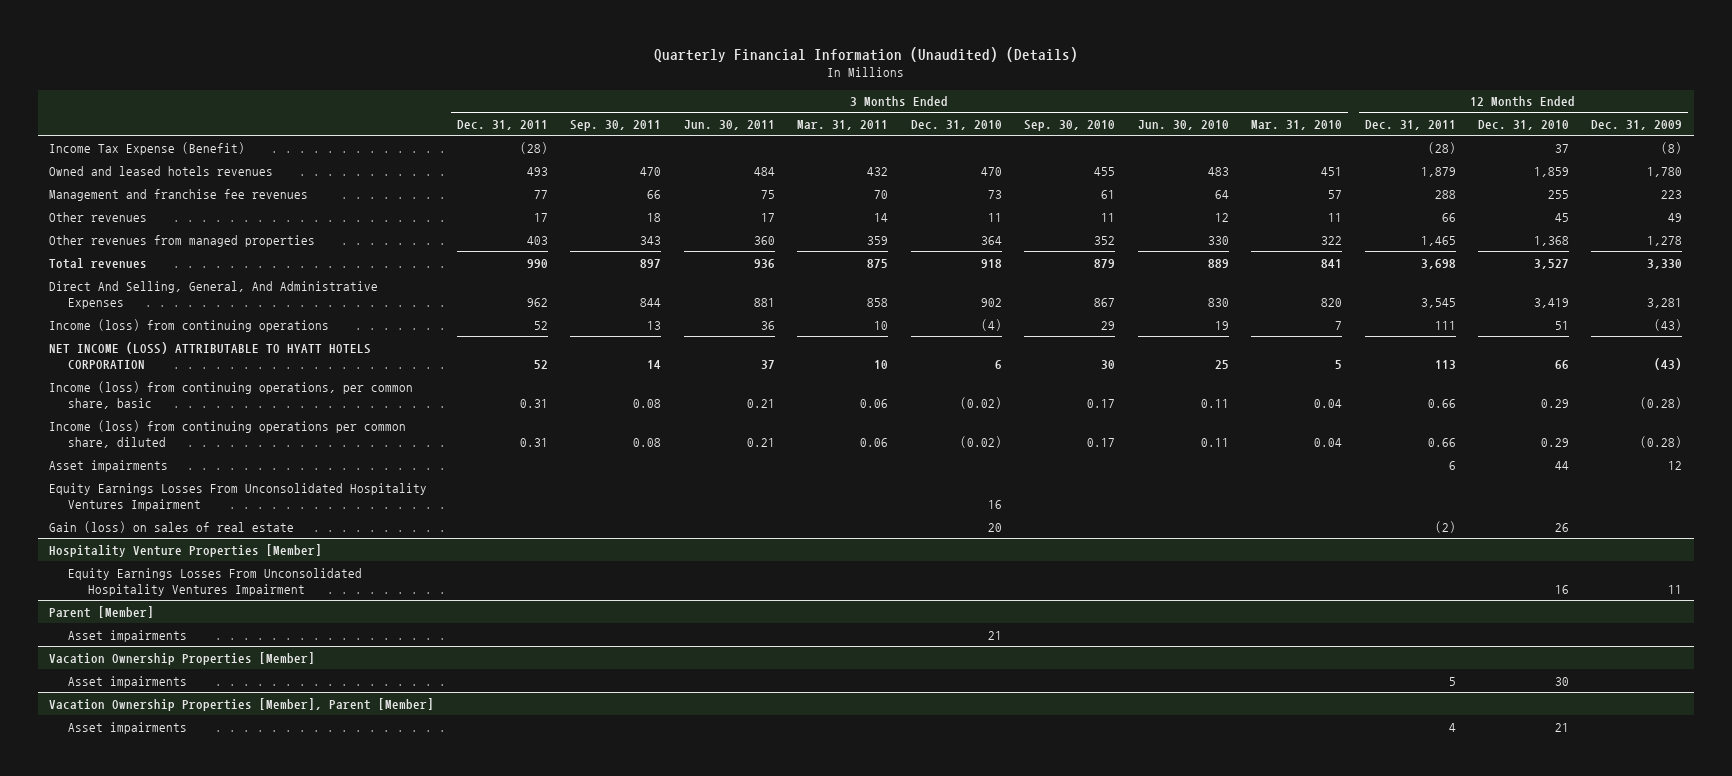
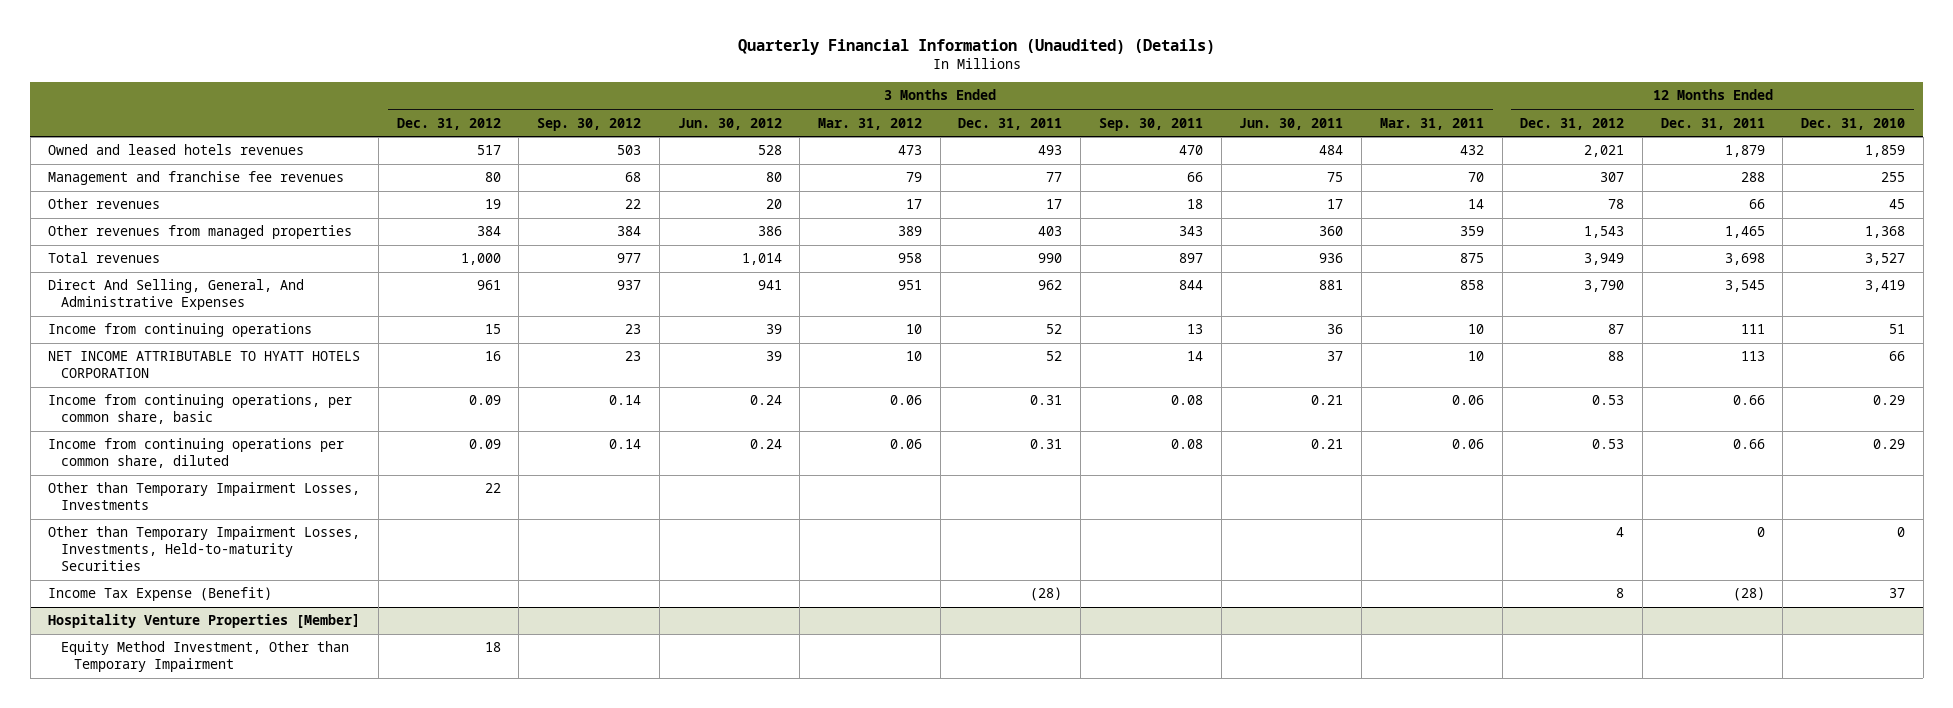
[910,119,1002,130] Dec. 31, 2010 -> none
[1024,119,1116,131] Sep. 30, 2010 -> none
[1137,119,1229,130] Jun. 30, 2010 -> none
[1251,119,1343,130] Mar. 31, 2010 -> none
[1591,119,1683,130] Dec. 31, 2009 -> none
none -> [396,117,501,130] Dec. 31, 2012
none -> [537,117,642,131] Sep. 30, 2012
none -> [677,117,782,130] Jun. 30, 2012
none -> [818,117,923,130] Mar. 31, 2012
none -> [1520,117,1625,130] Dec. 31, 2012
[49,459,169,472] Asset impairments -> none
[49,482,428,511] Equity Earnings Losses From Unconsolidated Hospitality Ventures Impairment -> none
[49,520,295,533] Gain (loss) on sales of real estate -> none
[49,318,330,332] Income (loss) from continuing operations -> [48,323,313,338] Income from continuing operations
[49,341,372,369] NET INCOME (LOSS) ATTRIBUTABLE TO HYATT HOTELS CORPORATION -> [48,351,361,379] NET INCOME ATTRIBUTABLE TO HYATT HOTELS CORPORATION
[49,380,414,409] Income (loss) from continuing operations, per common share, basic -> [48,394,353,425] Income from continuing operations, per common share, basic
[49,419,407,448] Income (loss) from continuing operations per common share, diluted -> [48,438,345,469] Income from continuing operations per common share, diluted
none -> [48,482,361,511] Other than Temporary Impairment Losses, Investments
none -> [48,526,361,572] Other than Temporary Impairment Losses, Investments, Held-to-maturity Securities
[49,141,246,155] Income Tax Expense (Benefit) -> [48,587,273,602] Income Tax Expense (Benefit)
[68,567,363,596] Equity Earnings Losses From Unconsolidated Hospitality Ventures Impairment -> none
[49,605,155,618] Parent [Member] -> none
[68,629,188,642] Asset impairments -> none
[49,651,316,665] Vacation Ownership Properties [Member] -> none
[68,675,188,688] Asset impairments -> none
[49,697,435,711] Vacation Ownership Properties [Member], Parent [Member] -> none
[68,721,188,734] Asset impairments -> none
none -> [61,641,350,673] Equity Method Investment, Other than Temporary Impairment

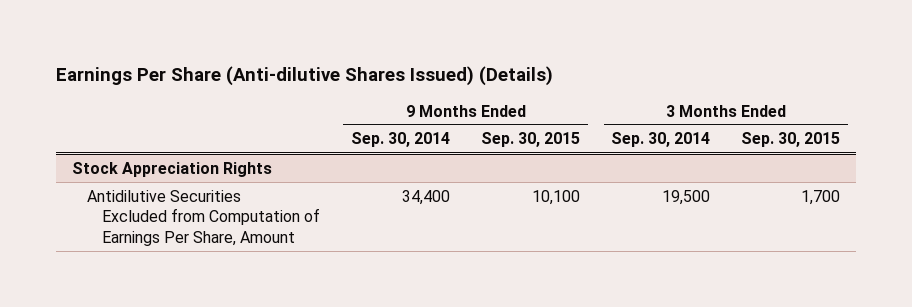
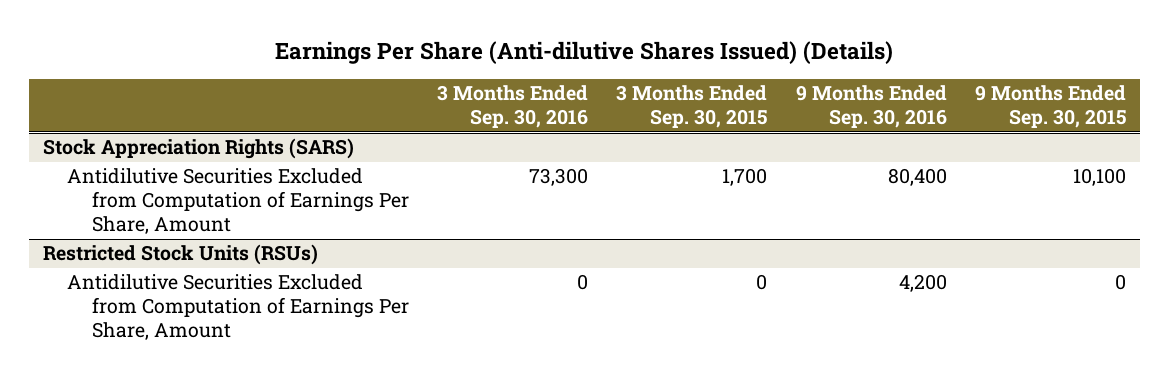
[351,132,451,148] Sep. 30, 2014 -> none
[611,132,711,148] Sep. 30, 2014 -> none
none -> [437,85,589,129] 3 Months Ended Sep. 30, 2016
none -> [795,85,947,129] 9 Months Ended Sep. 30, 2016
[71,161,272,177] Stock Appreciation Rights -> [42,138,354,160] Stock Appreciation Rights (SARS)
none -> [42,244,318,266] Restricted Stock Units (RSUs)
none -> [67,274,409,341] Antidilutive Securities Excluded from Computation of Earnings Per Share, Amount

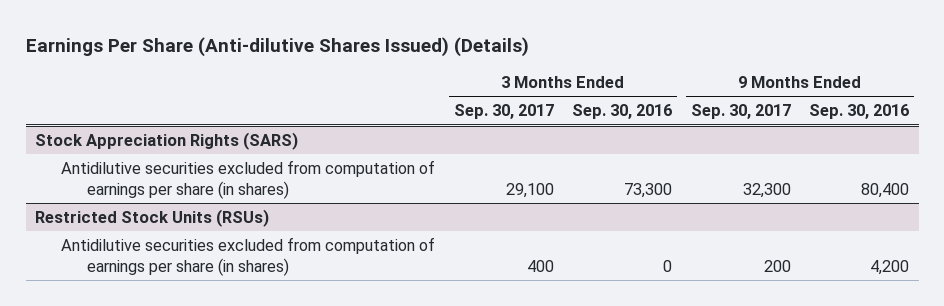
[616,85,768,129] 3 Months Ended Sep. 30, 2015 -> none
[974,85,1126,129] 9 Months Ended Sep. 30, 2015 -> none
none -> [453,104,554,120] Sep. 30, 2017
none -> [690,104,791,120] Sep. 30, 2017
[67,168,409,235] Antidilutive Securities Excluded from Computation of Earnings Per Share, Amount -> [61,159,436,200] Antidilutive securities excluded from computation of earnings per share (in shares)
[67,274,409,341] Antidilutive Securities Excluded from Computation of Earnings Per Share, Amount -> [61,236,436,277] Antidilutive securities excluded from computation of earnings per share (in shares)

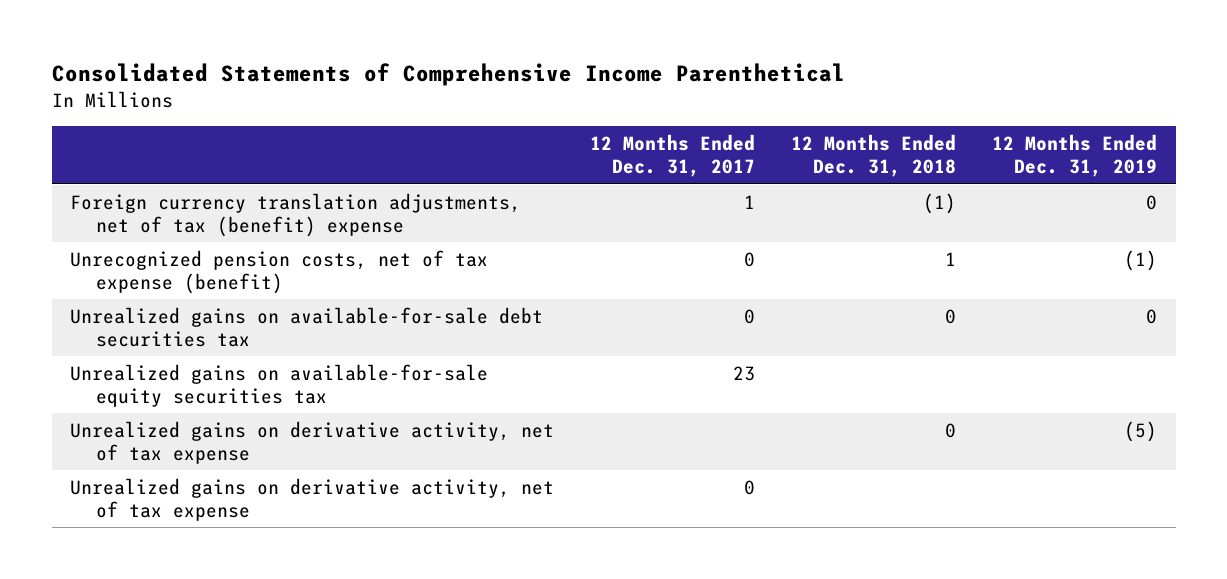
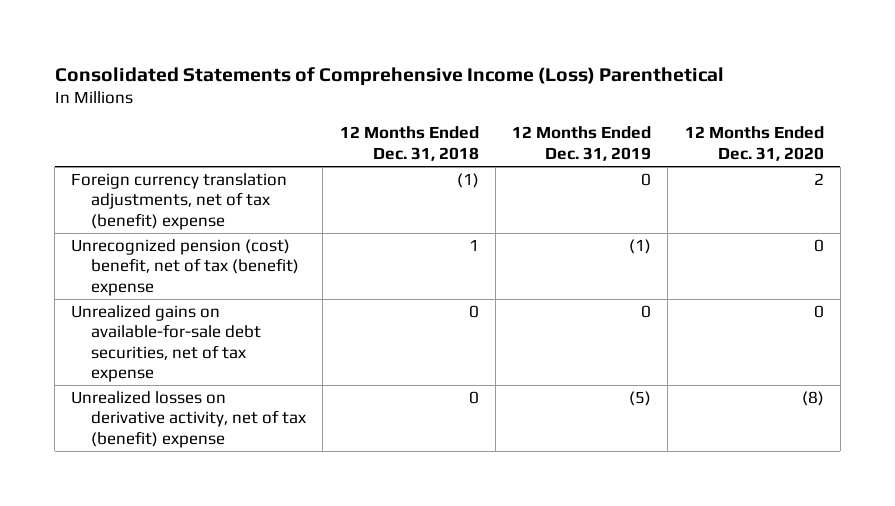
[51,63,845,87] Consolidated Statements of Comprehensive Income Parenthetical -> [54,66,724,86] Consolidated Statements of Comprehensive Income (Loss) Parenthetical
[589,134,755,178] 12 Months Ended Dec. 31, 2017 -> none
none -> [684,126,824,161] 12 Months Ended Dec. 31, 2020
[69,363,488,407] Unrealized gains on available-for-sale equity securities tax -> none
[69,477,554,521] Unrealized gains on derivative activity, net of tax expense -> none
[69,249,488,294] Unrecognized pension costs, net of tax expense (benefit) -> [71,239,300,296] Unrecognized pension (cost) benefit, net of tax (benefit) expense
[69,306,543,347] Unrealized gains on available-for-sale debt securities tax -> [71,305,262,382] Unrealized gains on available-for-sale debt securities, net of tax expense
[69,420,554,464] Unrealized gains on derivative activity, net of tax expense -> [71,391,307,448] Unrealized losses on derivative activity, net of tax (benefit) expense

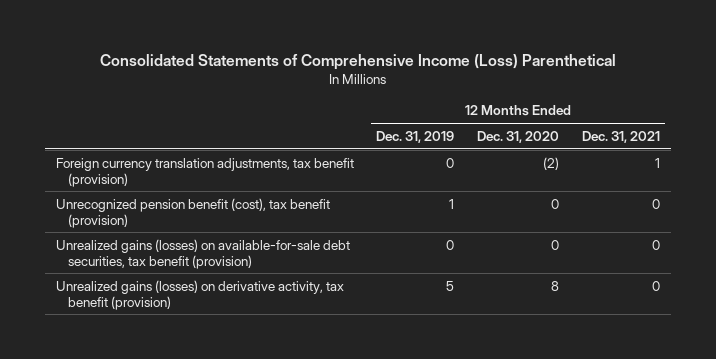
[339,126,479,161] 12 Months Ended Dec. 31, 2018 -> none
none -> [581,130,660,143] Dec. 31, 2021
[71,173,288,230] Foreign currency translation adjustments, net of tax (benefit) expense -> [55,157,354,187] Foreign currency translation adjustments, tax benefit (provision)
[813,173,824,186] 2 -> [543,156,560,170] (2)
[71,239,300,296] Unrecognized pension (cost) benefit, net of tax (benefit) expense -> [55,197,330,228] Unrecognized pension benefit (cost), tax benefit (provision)
[629,239,652,255] (1) -> [449,198,455,209] 1
[71,305,262,382] Unrealized gains on available-for-sale debt securities, net of tax expense -> [55,238,350,269] Unrealized gains (losses) on available-for-sale debt securities, tax benefit (provision)
[71,391,307,448] Unrealized losses on derivative activity, net of tax (benefit) expense -> [55,279,344,310] Unrealized gains (losses) on derivative activity, tax benefit (provision)
[629,391,652,407] (5) -> [446,280,455,291] 5
[801,391,824,407] (8) -> [551,280,560,291] 8

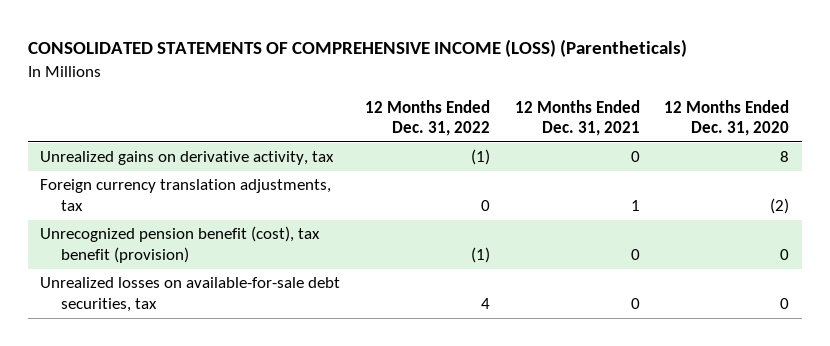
[99,53,616,70] Consolidated Statements of Comprehensive Income (Loss) Parenthetical -> [28,39,688,58] CONSOLIDATED STATEMENTS OF COMPREHENSIVE INCOME (LOSS) (Parentheticals)
[376,130,455,143] Dec. 31, 2019 -> none
none -> [365,99,491,137] 12 Months Ended Dec. 31, 2022
none -> [40,151,335,166] Unrealized gains on derivative activity, tax
[55,157,354,187] Foreign currency translation adjustments, tax benefit (provision) -> [40,179,332,212] Foreign currency translation adjustments, tax
[55,279,344,310] Unrealized gains (losses) on derivative activity, tax benefit (provision) -> none
[55,238,350,269] Unrealized gains (losses) on available-for-sale debt securities, tax benefit (provision) -> [40,277,341,313] Unrealized losses on available-for-sale debt securities, tax

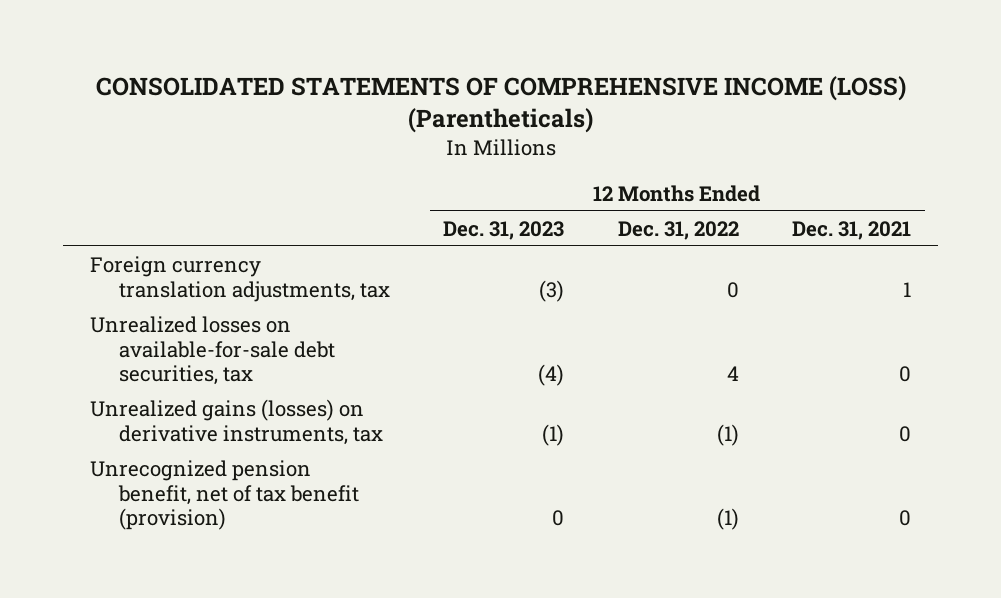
[664,99,790,137] 12 Months Ended Dec. 31, 2020 -> none
none -> [443,220,565,240] Dec. 31, 2023
[40,151,335,166] Unrealized gains on derivative activity, tax -> none
[40,226,321,264] Unrecognized pension benefit (cost), tax benefit (provision) -> none
none -> [89,398,383,445] Unrealized gains (losses) on derivative instruments, tax
none -> [89,459,359,531] Unrecognized pension benefit, net of tax benefit (provision)

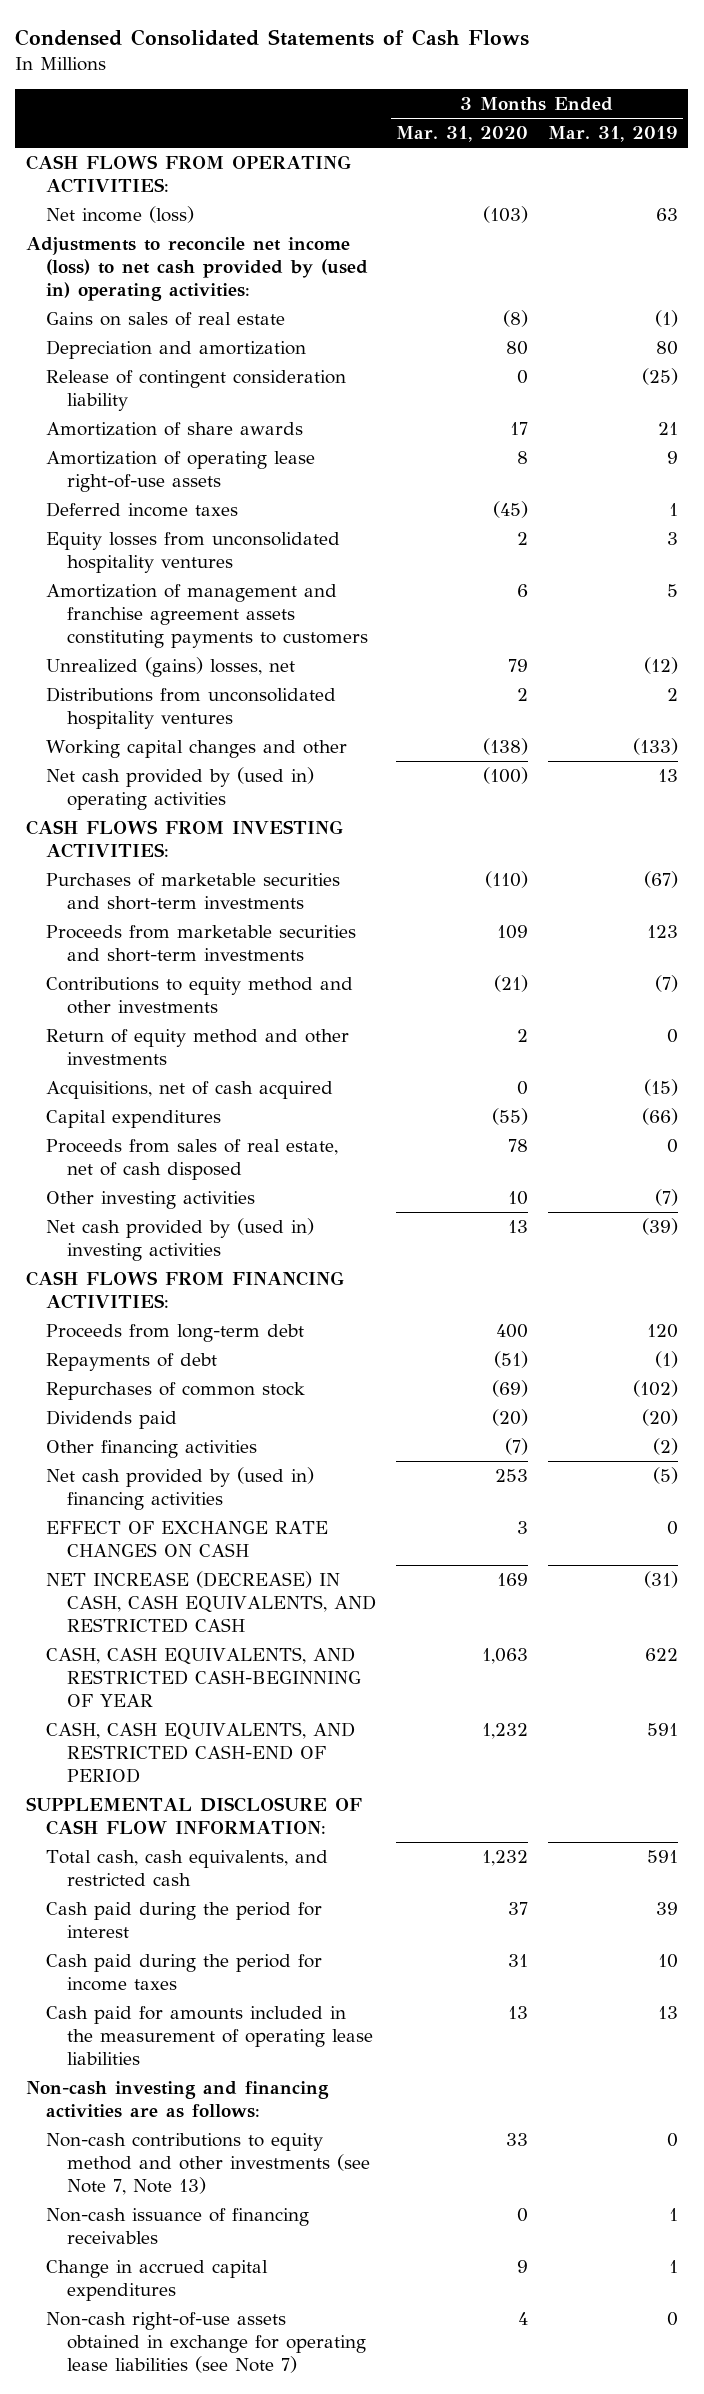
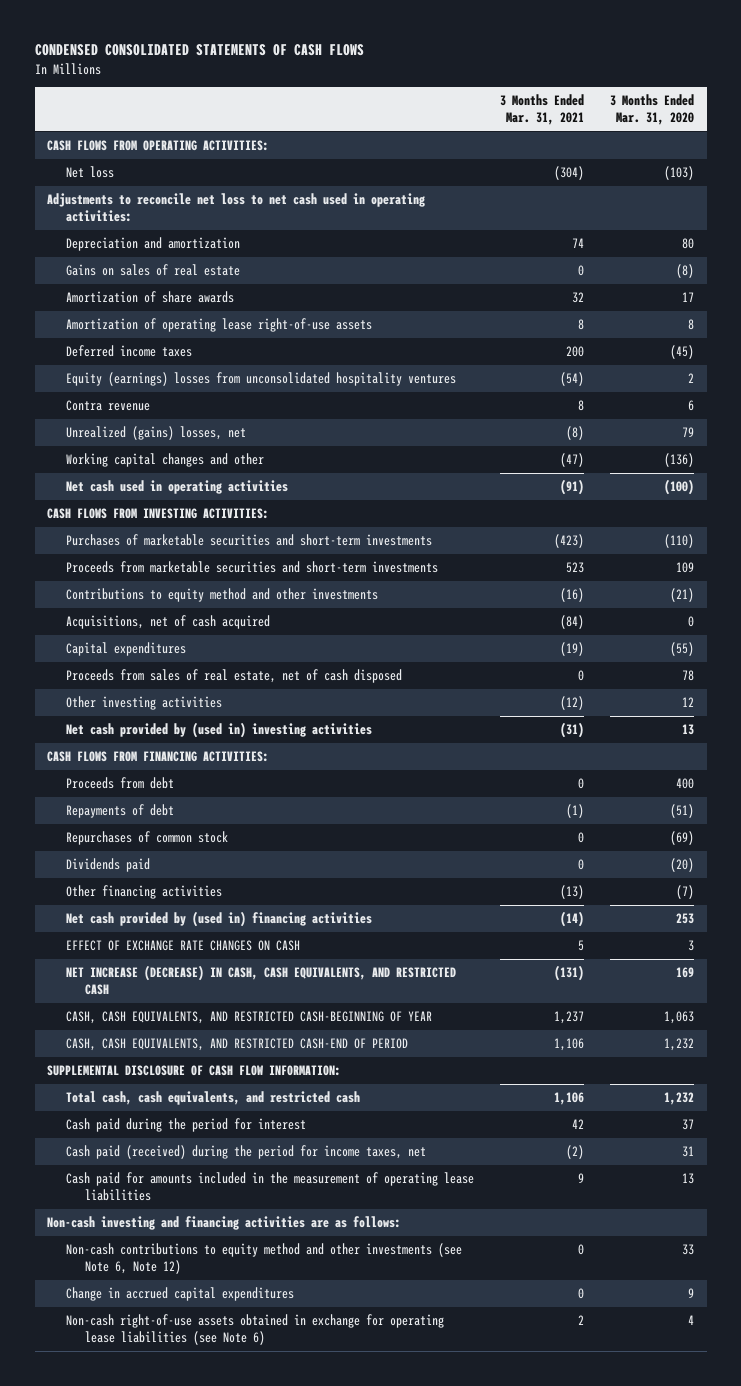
[15,28,530,46] Condensed Consolidated Statements of Cash Flows -> [34,44,364,57] CONDENSED CONSOLIDATED STATEMENTS OF CASH FLOWS
[548,126,679,143] Mar. 31, 2019 -> none
none -> [499,94,584,125] 3 Months Ended Mar. 31, 2021
[46,206,195,224] Net income (loss) -> [66,166,115,179] Net loss
[25,237,369,301] Adjustments to reconcile net income (loss) to net cash provided by (used in) operating activities: -> [47,193,426,222] Adjustments to reconcile net loss to net cash used in operating activities:
[46,370,347,412] Release of contingent consideration liability -> none
[46,312,286,327] Gains on sales of real estate -> [66,264,241,277] Gains on sales of real estate
[46,584,368,648] Amortization of management and franchise agreement assets constituting payments to customers -> none
[46,532,341,574] Equity losses from unconsolidated hospitality ventures -> [66,372,457,387] Equity (earnings) losses from unconsolidated hospitality ventures
none -> [66,400,151,412] Contra revenue
[46,687,337,730] Distributions from unconsolidated hospitality ventures -> none
[482,738,528,756] (138) -> [663,453,694,468] (136)
[46,767,315,811] Net cash provided by (used in) operating activities -> [66,480,289,495] Net cash used in operating activities
[46,1029,350,1066] Return of equity method and other investments -> none
[507,1191,528,1206] 10 -> [681,697,694,708] 12
[46,1324,305,1343] Proceeds from long-term debt -> [66,777,175,790] Proceeds from debt
[46,1954,323,1992] Cash paid during the period for income taxes -> [66,1145,427,1160] Cash paid (received) during the period for income taxes, net
[46,2208,310,2245] Non-cash issuance of financing receivables -> none
[46,2133,370,2195] Non-cash contributions to equity method and other investments (see Note 7, Note 13) -> [66,1243,463,1274] Non-cash contributions to equity method and other investments (see Note 6, Note 12)
[46,2312,366,2373] Non-cash right-of-use assets obtained in exchange for operating lease liabilities (see Note 7) -> [66,1314,445,1345] Non-cash right-of-use assets obtained in exchange for operating lease liabilities (see Note 6)

